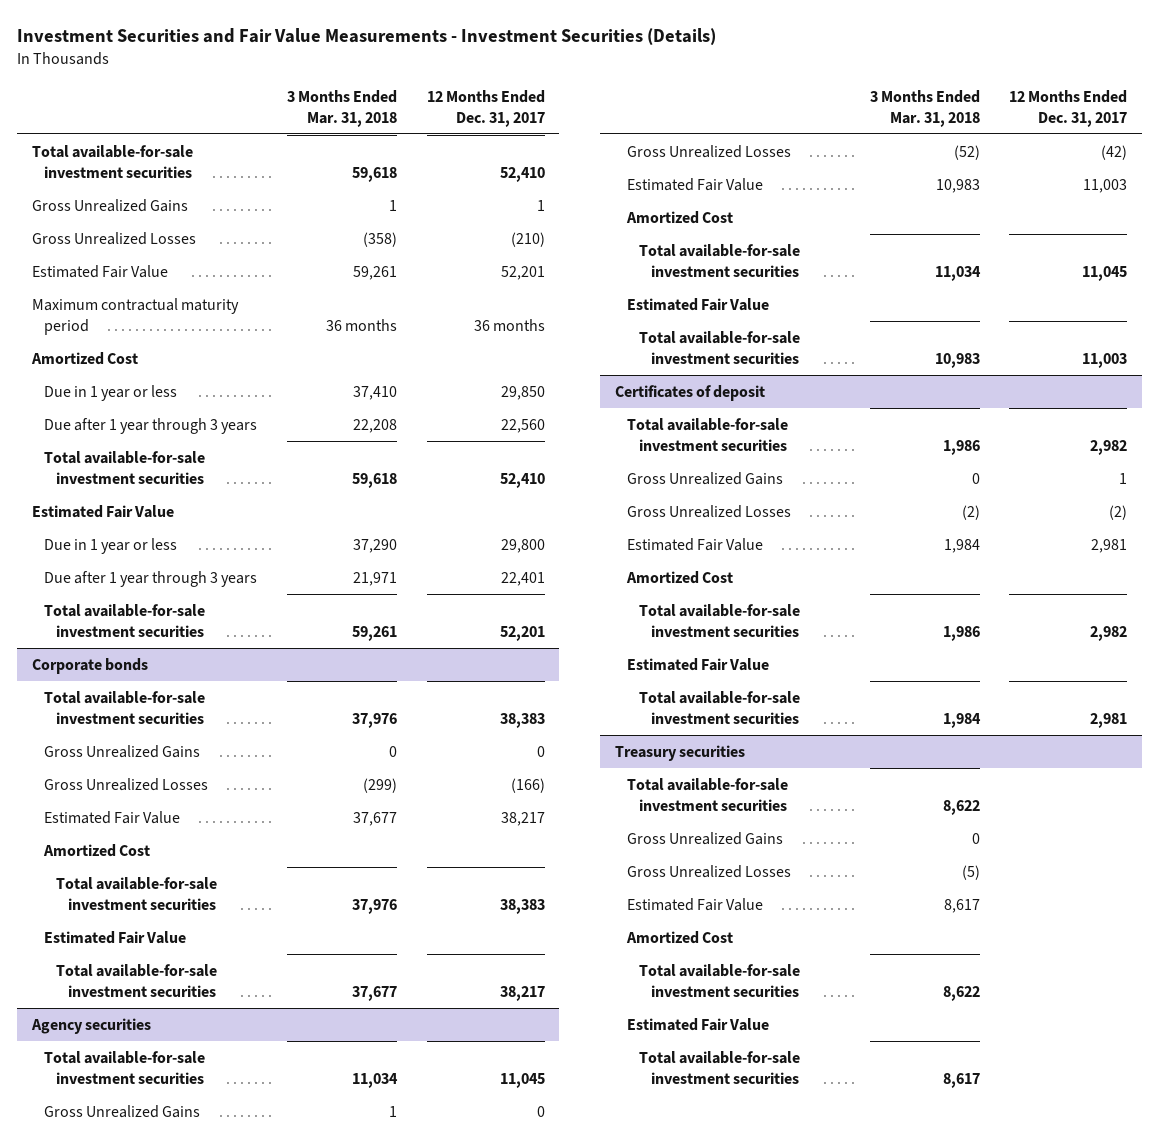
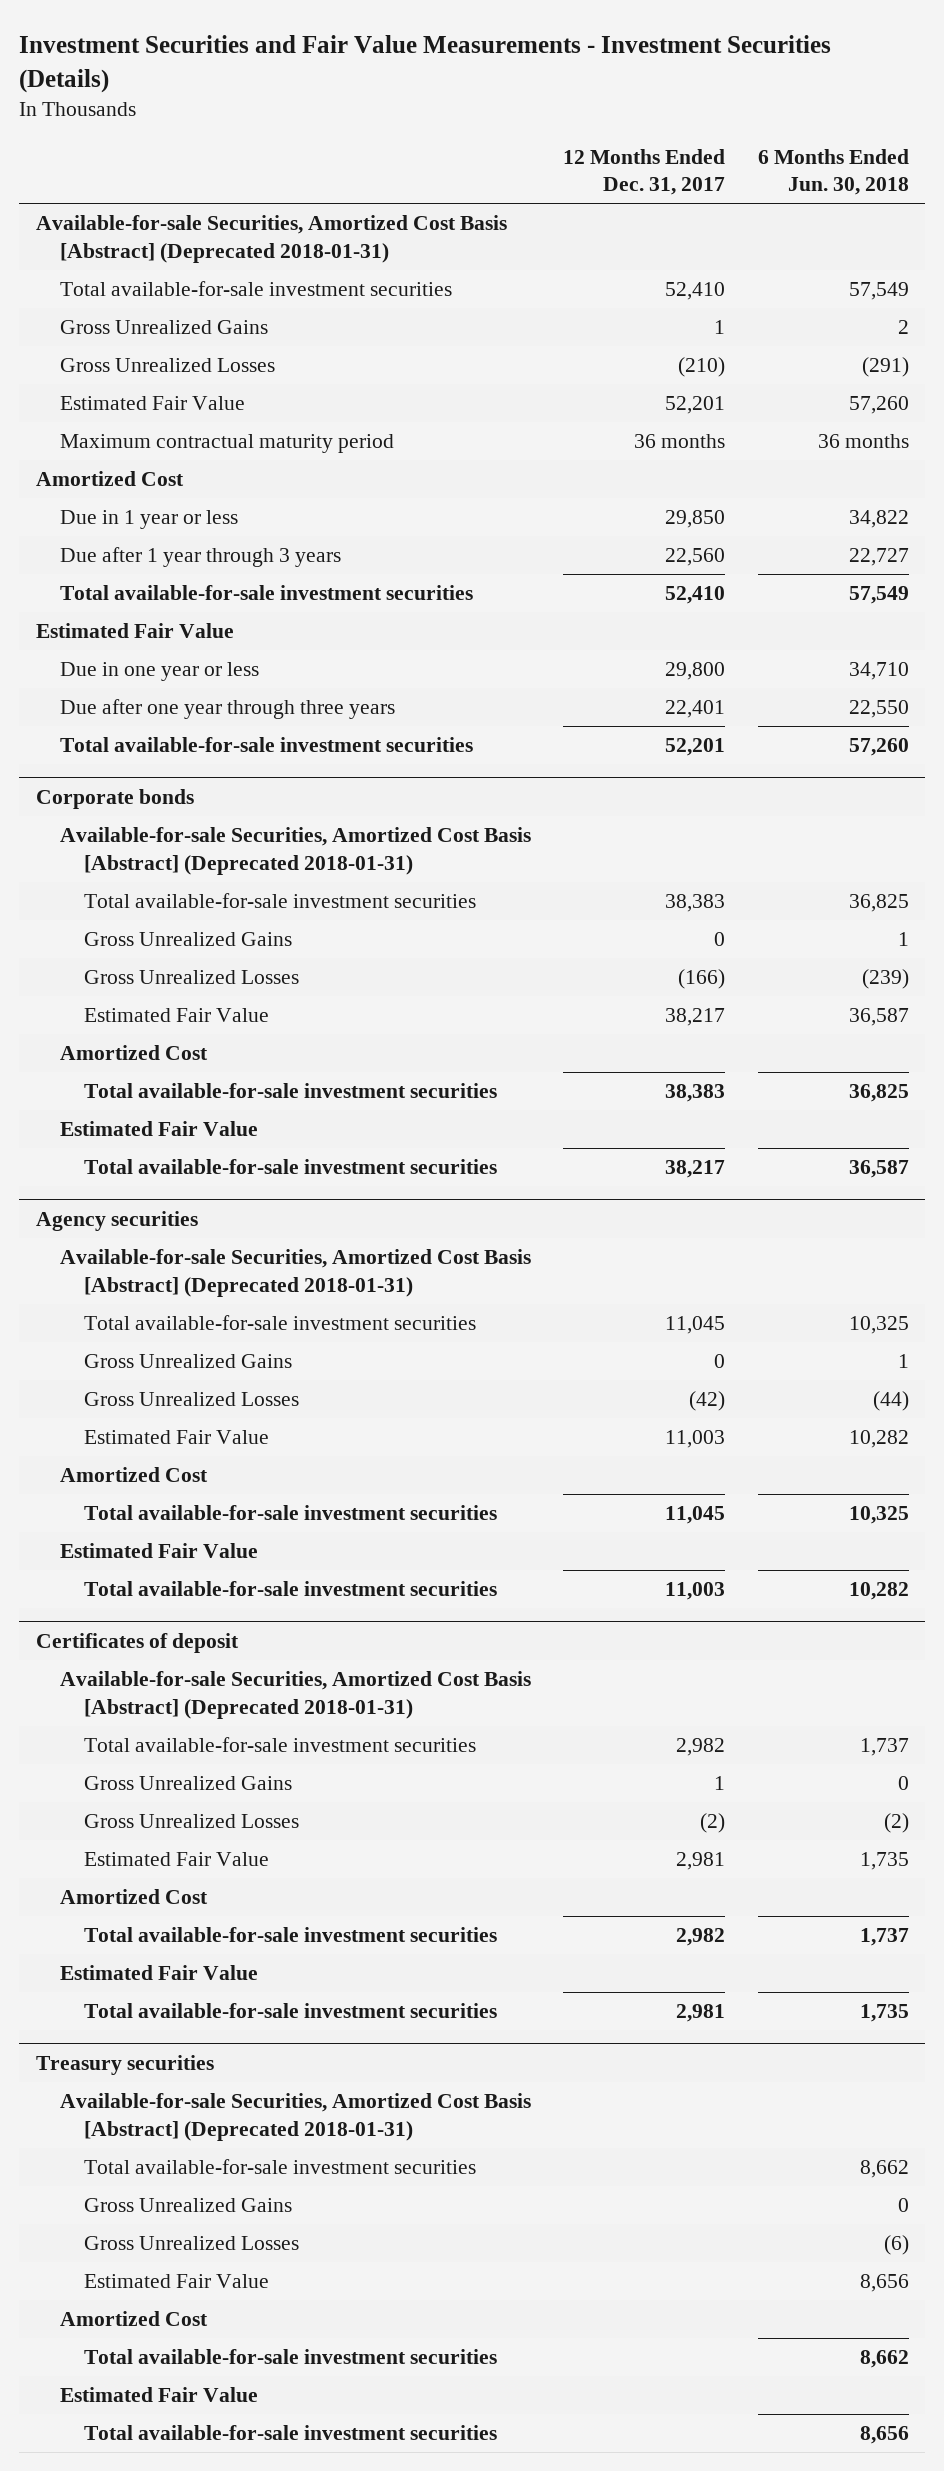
[286,90,397,127] 3 Months Ended Mar. 31, 2018 -> none
none -> [757,148,909,196] 6 Months Ended Jun. 30, 2018
none -> [35,215,507,263] Available-for-sale Securities, Amortized Cost Basis [Abstract] (Deprecated 2018-01-31)
[43,537,177,554] Due in 1 year or less -> [59,662,259,682] Due in one year or less
[43,570,257,587] Due after 1 year through 3 years -> [59,699,395,720] Due after one year through three years
none -> [59,827,531,875] Available-for-sale Securities, Amortized Cost Basis [Abstract] (Deprecated 2018-01-31)
none -> [59,1249,531,1297] Available-for-sale Securities, Amortized Cost Basis [Abstract] (Deprecated 2018-01-31)
none -> [59,1671,531,1719] Available-for-sale Securities, Amortized Cost Basis [Abstract] (Deprecated 2018-01-31)
none -> [59,2093,531,2141] Available-for-sale Securities, Amortized Cost Basis [Abstract] (Deprecated 2018-01-31)

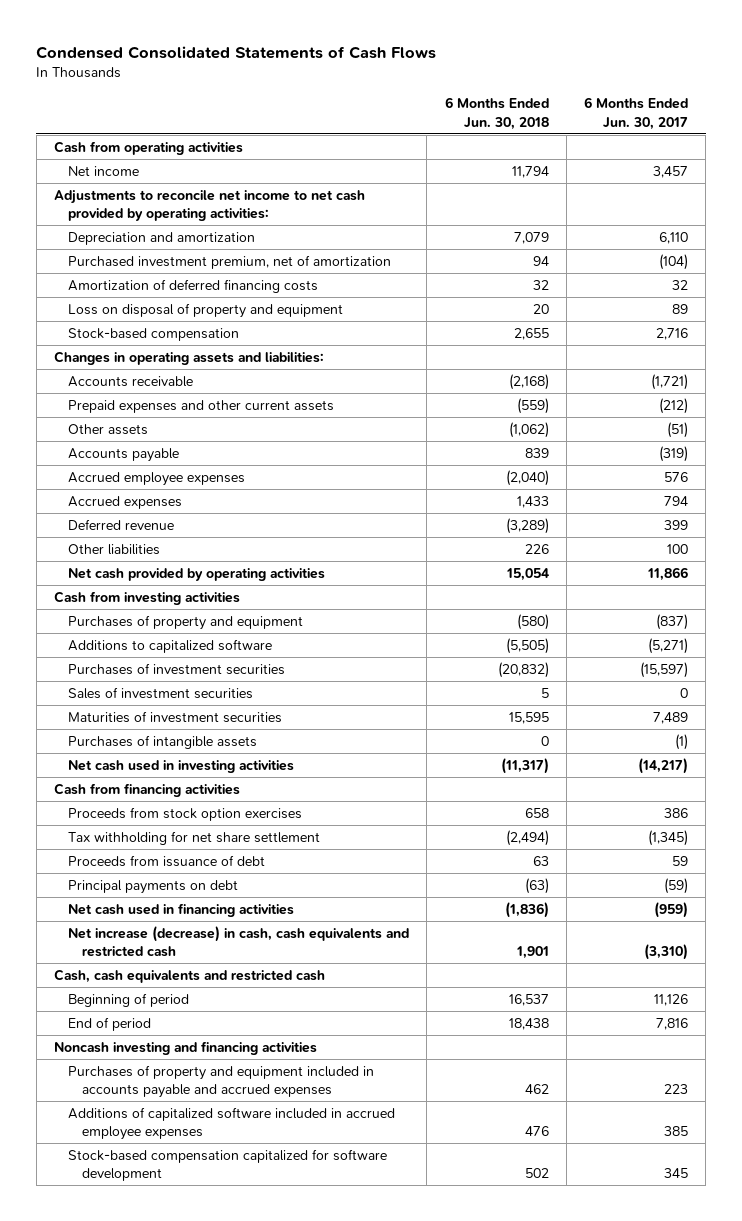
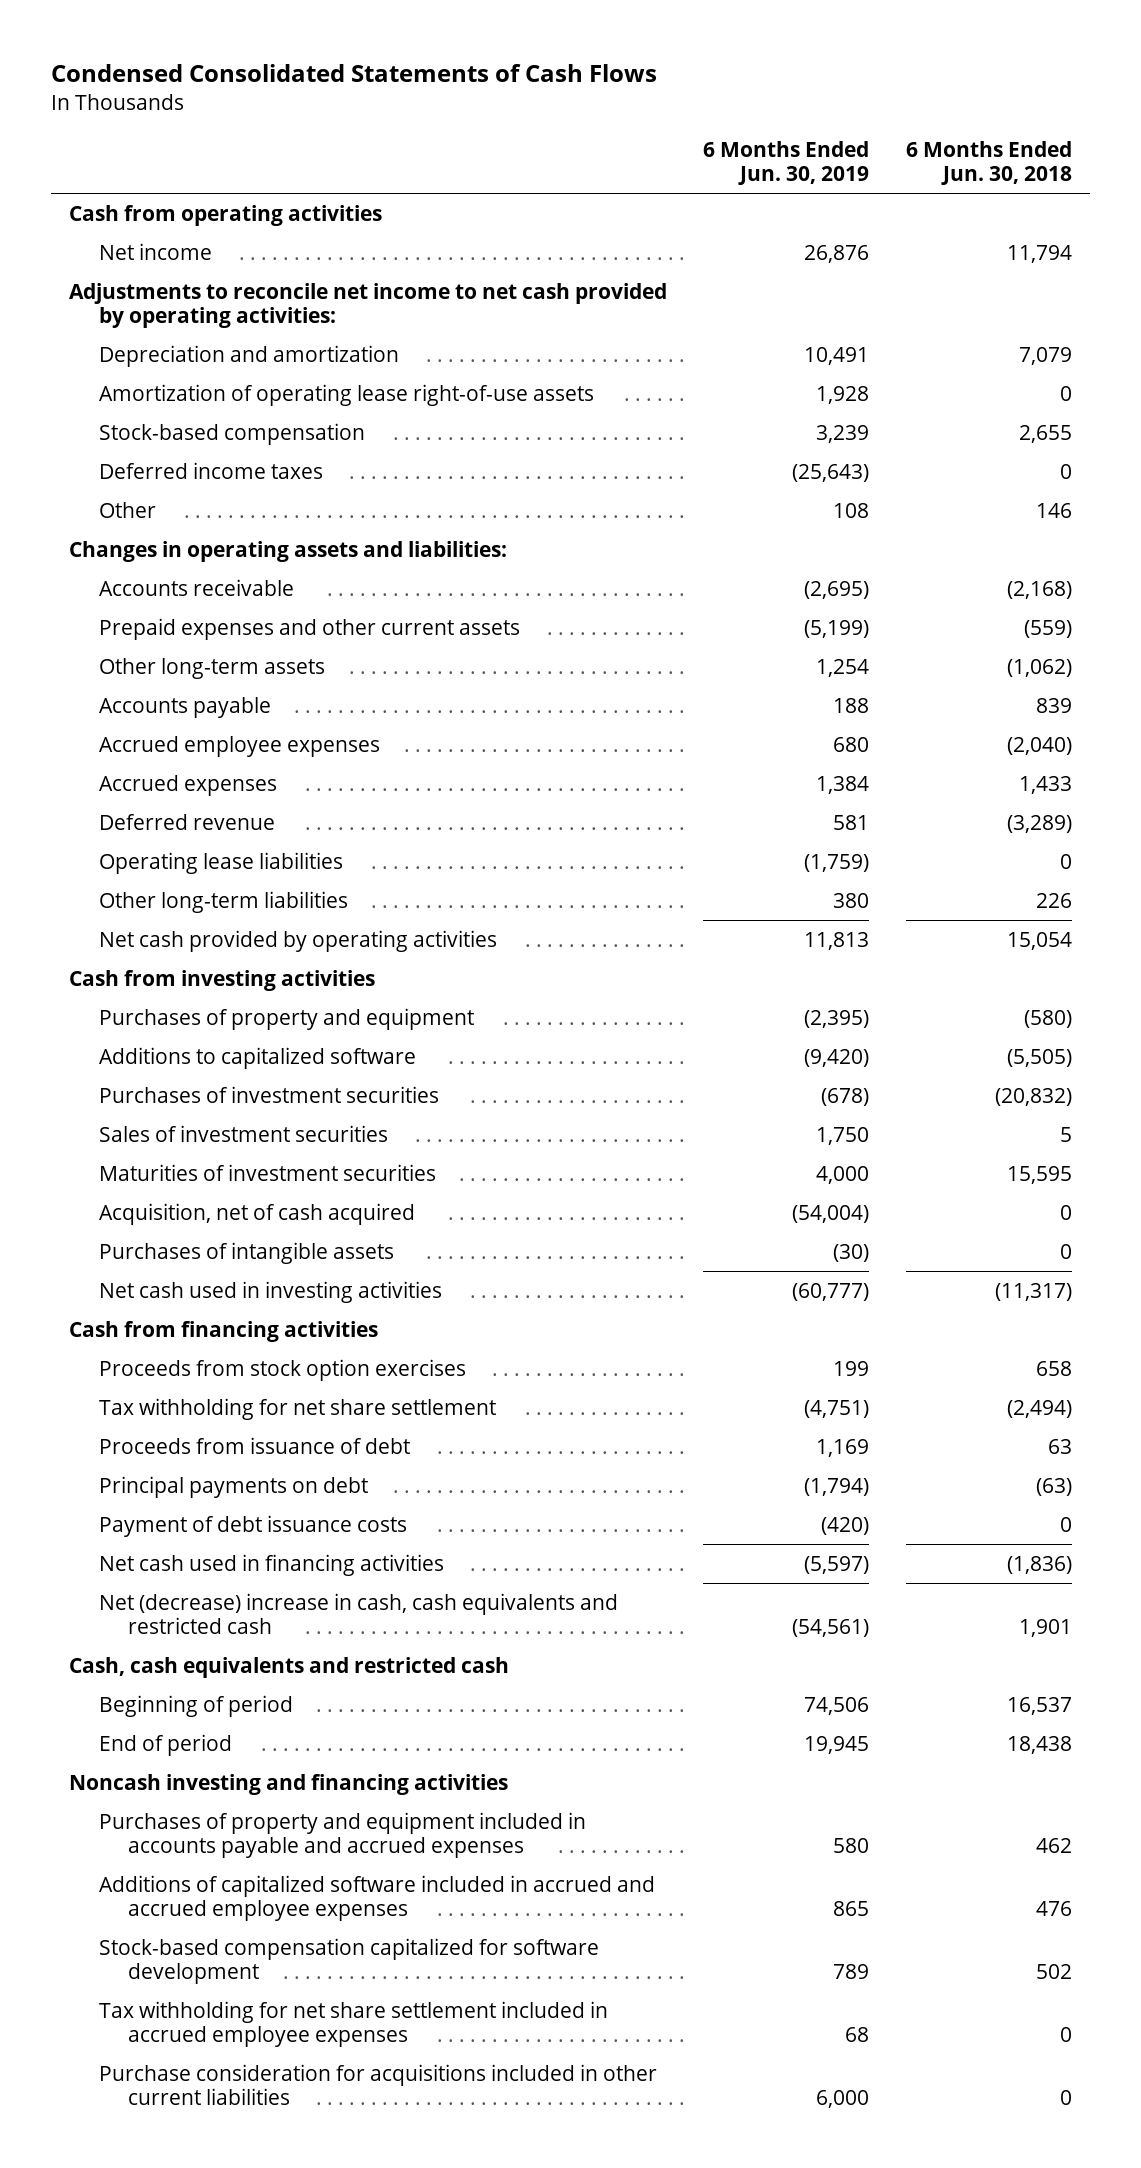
[584,97,689,130] 6 Months Ended Jun. 30, 2017 -> none
none -> [703,140,870,185] 6 Months Ended Jun. 30, 2019
[68,254,392,269] Purchased investment premium, net of amortization -> none
[68,278,319,293] Amortization of deferred financing costs -> none
[68,302,344,318] Loss on disposal of property and equipment -> none
none -> [98,383,594,406] Amortization of operating lease right-of-use assets
none -> [98,461,323,479] Deferred income taxes
none -> [98,501,156,518] Other
[68,423,149,435] Other assets -> [98,657,325,679] Other long-term assets
none -> [98,851,343,874] Operating lease liabilities
[68,543,161,555] Other liabilities -> [98,890,348,913] Other long-term liabilities
none -> [98,1202,415,1225] Acquisition, net of cash acquired
none -> [98,1514,407,1537] Payment of debt issuance costs
[68,925,410,958] Net increase (decrease) in cash, cash equivalents and restricted cash -> [98,1592,618,1634] Net (decrease) increase in cash, cash equivalents and restricted cash
[68,1106,396,1141] Additions of capitalized software included in accrued employee expenses -> [98,1874,655,1921] Additions of capitalized software included in accrued and accrued employee expenses
none -> [98,2000,608,2047] Tax withholding for net share settlement included in accrued employee expenses
none -> [98,2063,657,2105] Purchase consideration for acquisitions included in other current liabilities

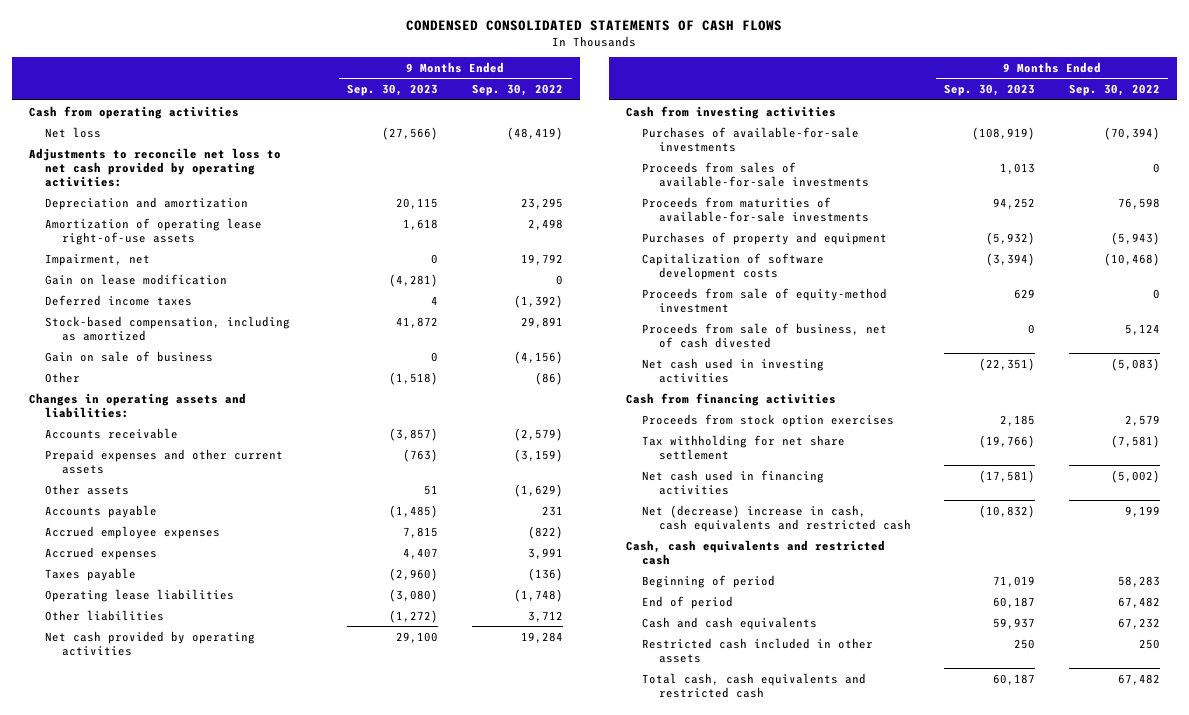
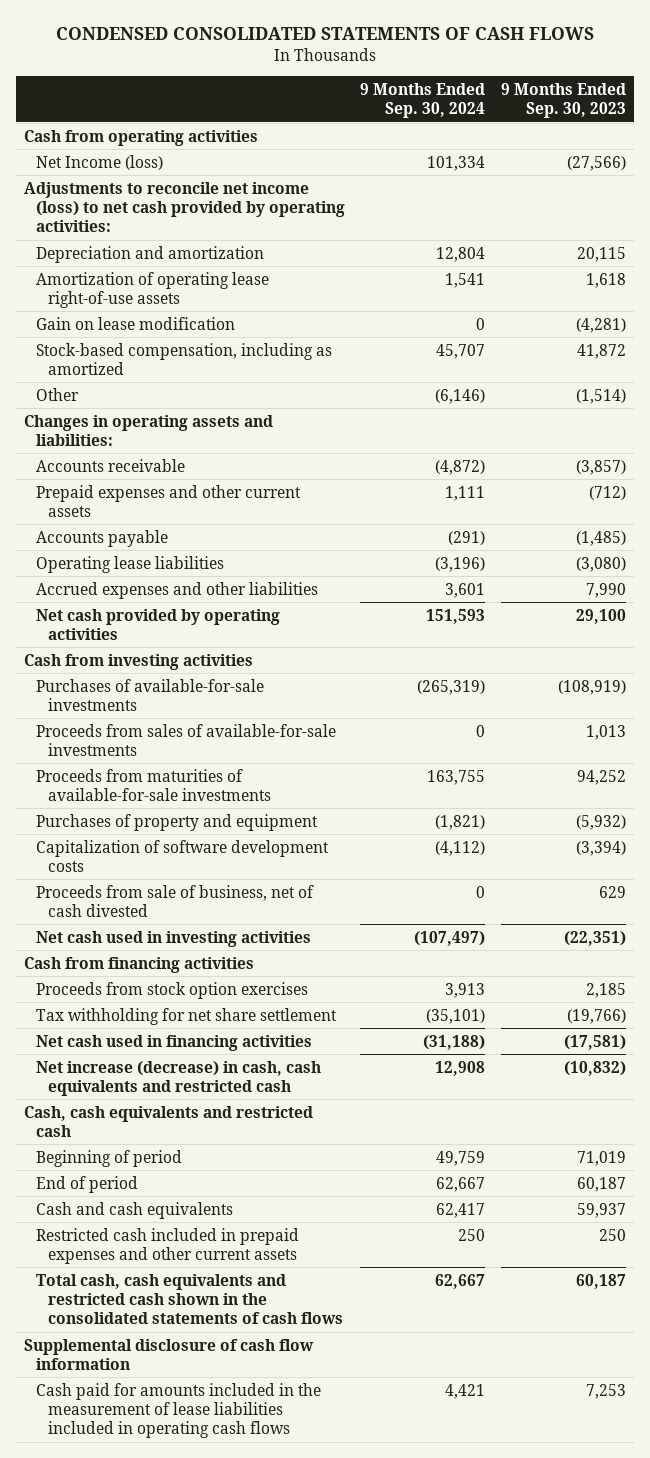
[472,84,564,97] Sep. 30, 2022 -> none
none -> [360,82,486,119] 9 Months Ended Sep. 30, 2024
[45,126,102,138] Net loss -> [36,154,164,170] Net Income (loss)
[28,147,281,187] Adjustments to reconcile net loss to net cash provided by operating activities: -> [24,181,346,233] Adjustments to reconcile net income (loss) to net cash provided by operating activities:
[45,253,151,266] Impairment, net -> none
[45,294,193,306] Deferred income taxes -> none
[45,350,214,362] Gain on sale of business -> none
[389,371,439,385] (1,518) -> [575,388,626,404] (1,514)
[45,483,130,495] Other assets -> none
[403,448,439,462] (763) -> [588,485,626,500] (712)
[45,525,221,539] Accrued employee expenses -> none
[45,546,158,560] Accrued expenses -> none
[45,567,137,581] Taxes payable -> none
[45,609,165,621] Other liabilities -> [36,581,319,599] Accrued expenses and other liabilities
[389,609,439,623] (1,272) -> [585,582,626,598] 7,990
[642,287,888,313] Proceeds from sale of equity-method investment -> none
[1028,323,1036,334] 0 -> [598,885,626,898] 629
[642,504,911,532] Net (decrease) increase in cash, cash equivalents and restricted cash -> [36,1060,322,1096] Net increase (decrease) in cash, cash equivalents and restricted cash
[642,637,874,663] Restricted cash included in other assets -> [36,1227,300,1264] Restricted cash included in prepaid expenses and other current assets
[642,672,867,698] Total cash, cash equivalents and restricted cash -> [36,1273,343,1325] Total cash, cash equivalents and restricted cash shown in the consolidated statements of cash flows
none -> [24,1338,315,1370] Supplemental disclosure of cash flow information
none -> [36,1382,322,1439] Cash paid for amounts included in the measurement of lease liabilities included in operating cash flows

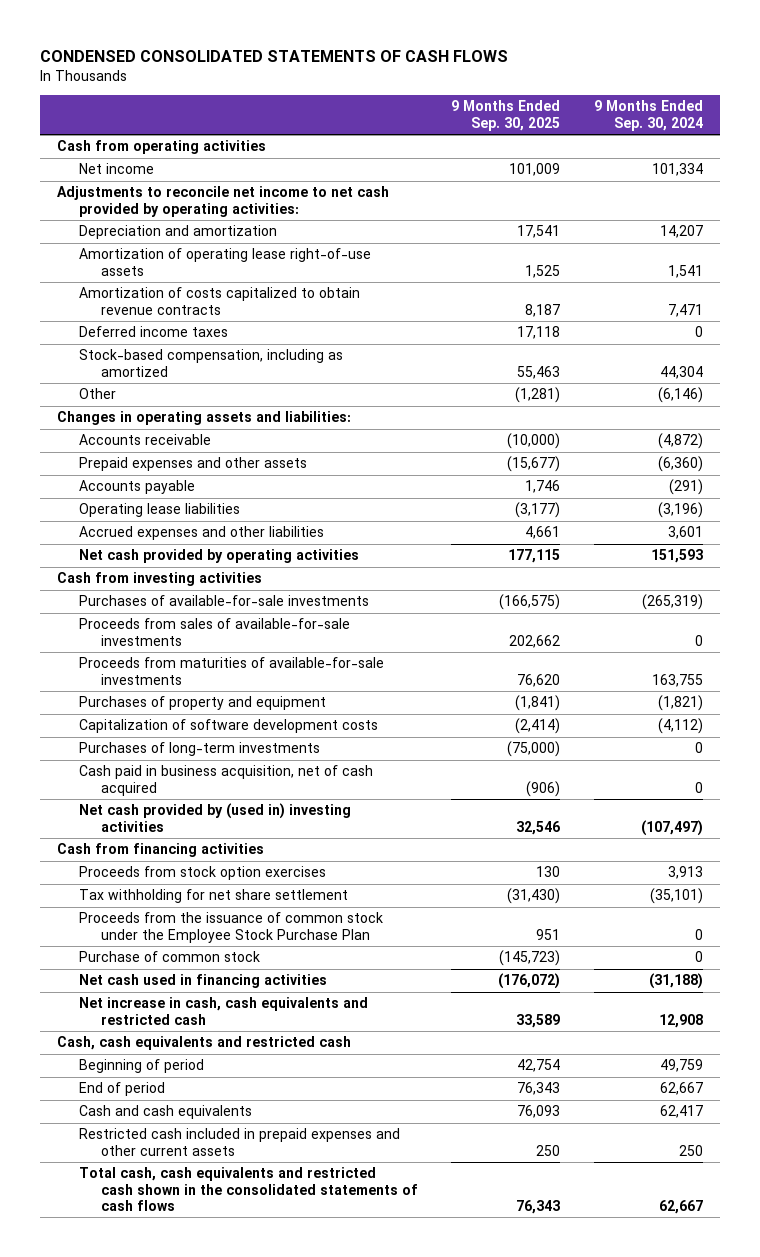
[500,82,626,119] 9 Months Ended Sep. 30, 2023 -> none
none -> [451,100,561,131] 9 Months Ended Sep. 30, 2025
[36,154,164,170] Net Income (loss) -> [78,163,154,175] Net income
[24,181,346,233] Adjustments to reconcile net income (loss) to net cash provided by operating activities: -> [57,186,390,217] Adjustments to reconcile net income to net cash provided by operating activities:
[436,246,486,262] 12,804 -> [659,225,703,239] 14,207
[36,316,236,330] Gain on lease modification -> none
none -> [78,287,360,315] Amortization of costs capitalized to obtain revenue contracts
none -> [78,326,228,338] Deferred income taxes
[436,343,486,359] 45,707 -> [659,365,703,379] 44,304
[36,484,302,517] Prepaid expenses and other current assets -> [78,457,307,472] Prepaid expenses and other assets
[445,485,486,501] 1,111 -> [657,456,703,473] (6,360)
[36,884,315,917] Proceeds from sale of business, net of cash divested -> none
none -> [78,742,320,757] Purchases of long-term investments
none -> [78,765,373,796] Cash paid in business acquisition, net of cash acquired
[36,930,312,947] Net cash used in investing activities -> [78,803,351,832] Net cash provided by (used in) investing activities
none -> [78,912,383,943] Proceeds from the issuance of common stock under the Employee Stock Purchase Plan
none -> [78,951,260,963] Purchase of common stock
[36,1060,322,1096] Net increase (decrease) in cash, cash equivalents and restricted cash -> [78,997,368,1025] Net increase in cash, cash equivalents and restricted cash
[24,1338,315,1370] Supplemental disclosure of cash flow information -> none
[36,1382,322,1439] Cash paid for amounts included in the measurement of lease liabilities included in operating cash flows -> none

